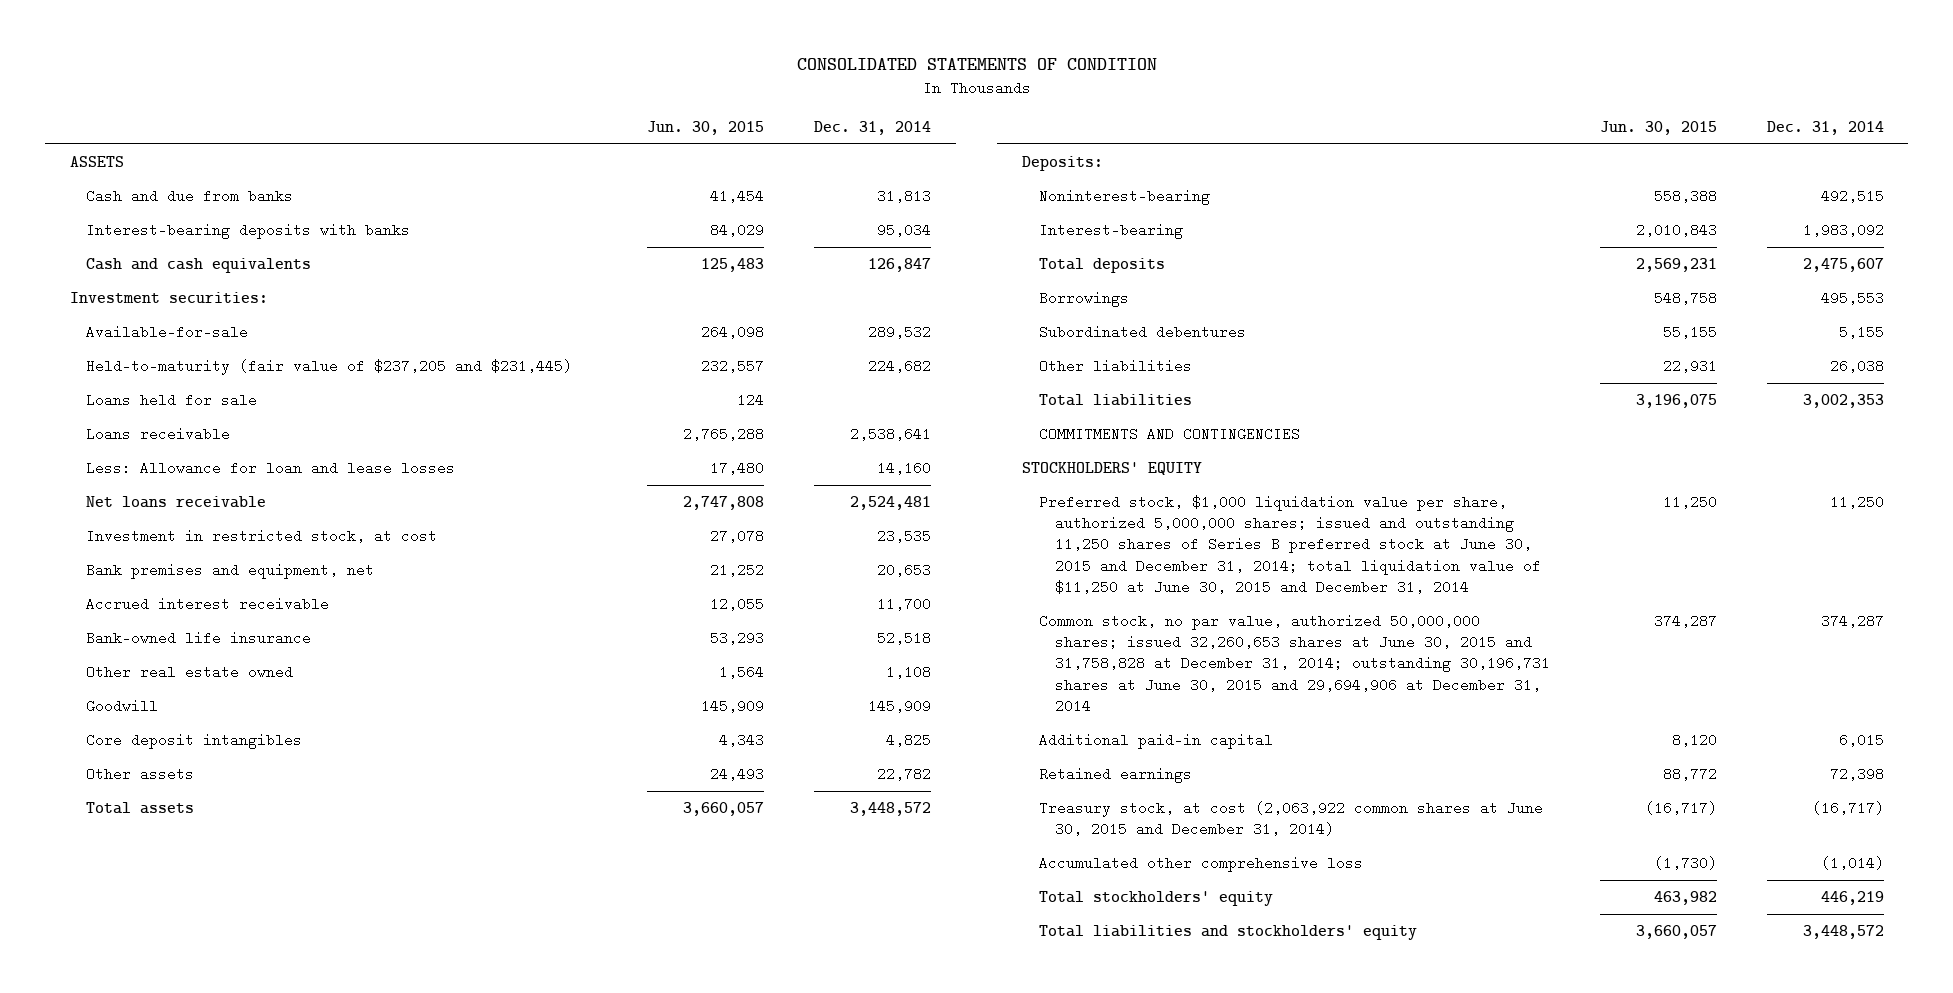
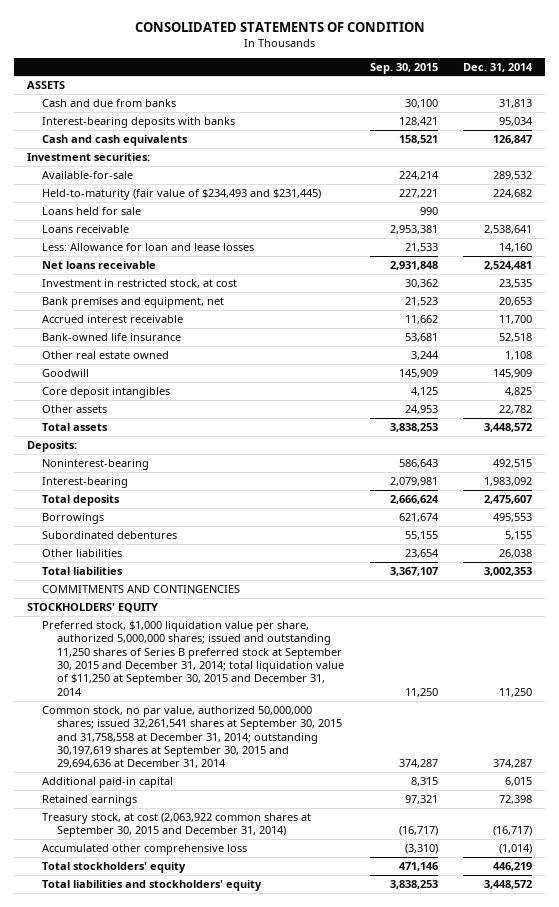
[647,120,765,135] Jun. 30, 2015 -> none
none -> [369,62,438,74] Sep. 30, 2015
[86,359,573,376] Held-to-maturity (fair value of $237,205 and $231,445) -> [42,188,322,200] Held-to-maturity (fair value of $234,493 and $231,445)
[1038,495,1542,594] Preferred stock, $1,000 liquidation value per share, authorized 5,000,000 shares; issued and outstanding 11,250 shares of Series B preferred stock at June 30, 2015 and December 31, 2014; total liquidation value of $11,250 at June 30, 2015 and December 31, 2014 -> [42,620,345,696] Preferred stock, $1,000 liquidation value per share, authorized 5,000,000 shares; issued and outstanding 11,250 shares of Series B preferred stock at September 30, 2015 and December 31, 2014; total liquidation value of $11,250 at September 30, 2015 and December 31, 2014
[1038,614,1551,713] Common stock, no par value, authorized 50,000,000 shares; issued 32,260,653 shares at June 30, 2015 and 31,758,828 at December 31, 2014; outstanding 30,196,731 shares at June 30, 2015 and 29,694,906 at December 31, 2014 -> [42,705,343,769] Common stock, no par value, authorized 50,000,000 shares; issued 32,261,541 shares at September 30, 2015 and 31,758,558 at December 31, 2014; outstanding 30,197,619 shares at September 30, 2015 and 29,694,636 at December 31, 2014
[1038,801,1543,837] Treasury stock, at cost (2,063,922 common shares at June 30, 2015 and December 31, 2014) -> [42,812,312,838] Treasury stock, at cost (2,063,922 common shares at September 30, 2015 and December 31, 2014)

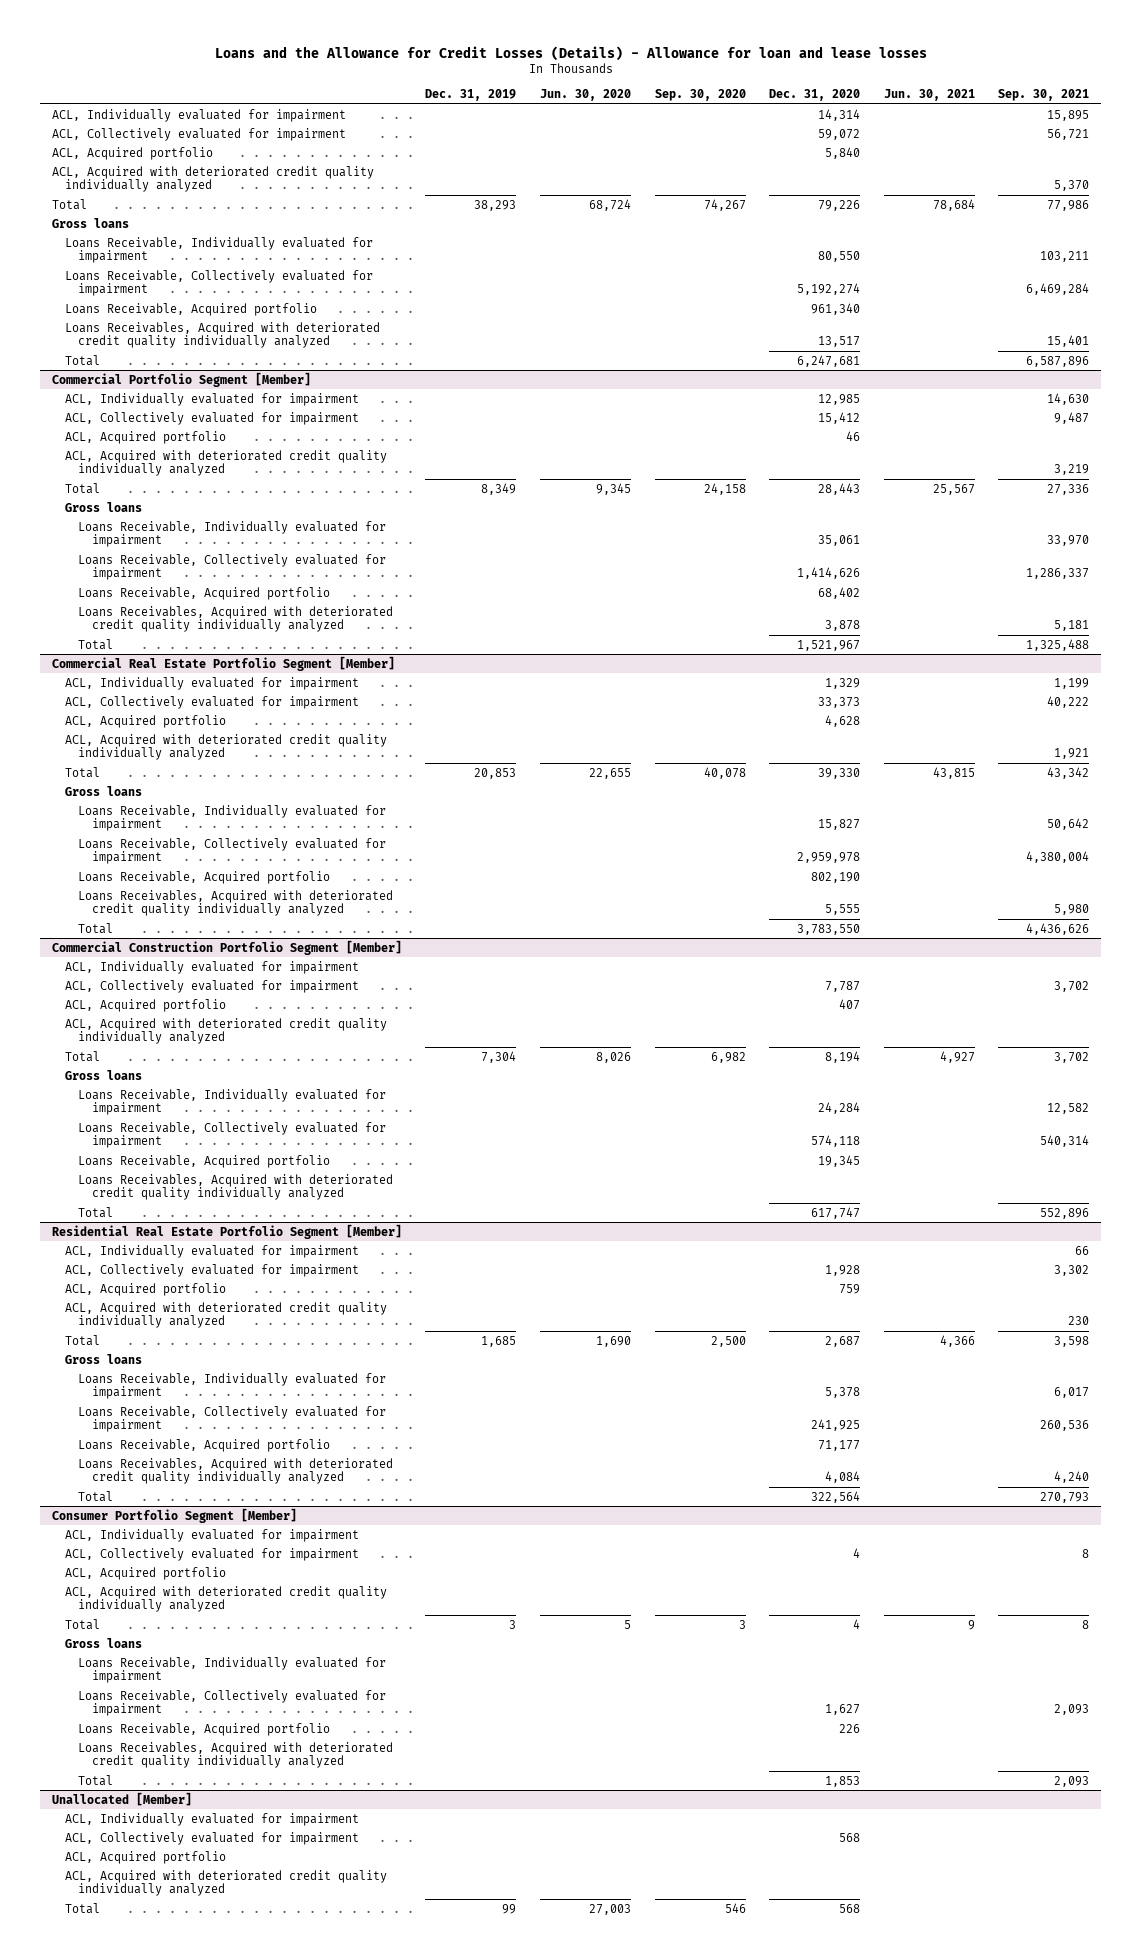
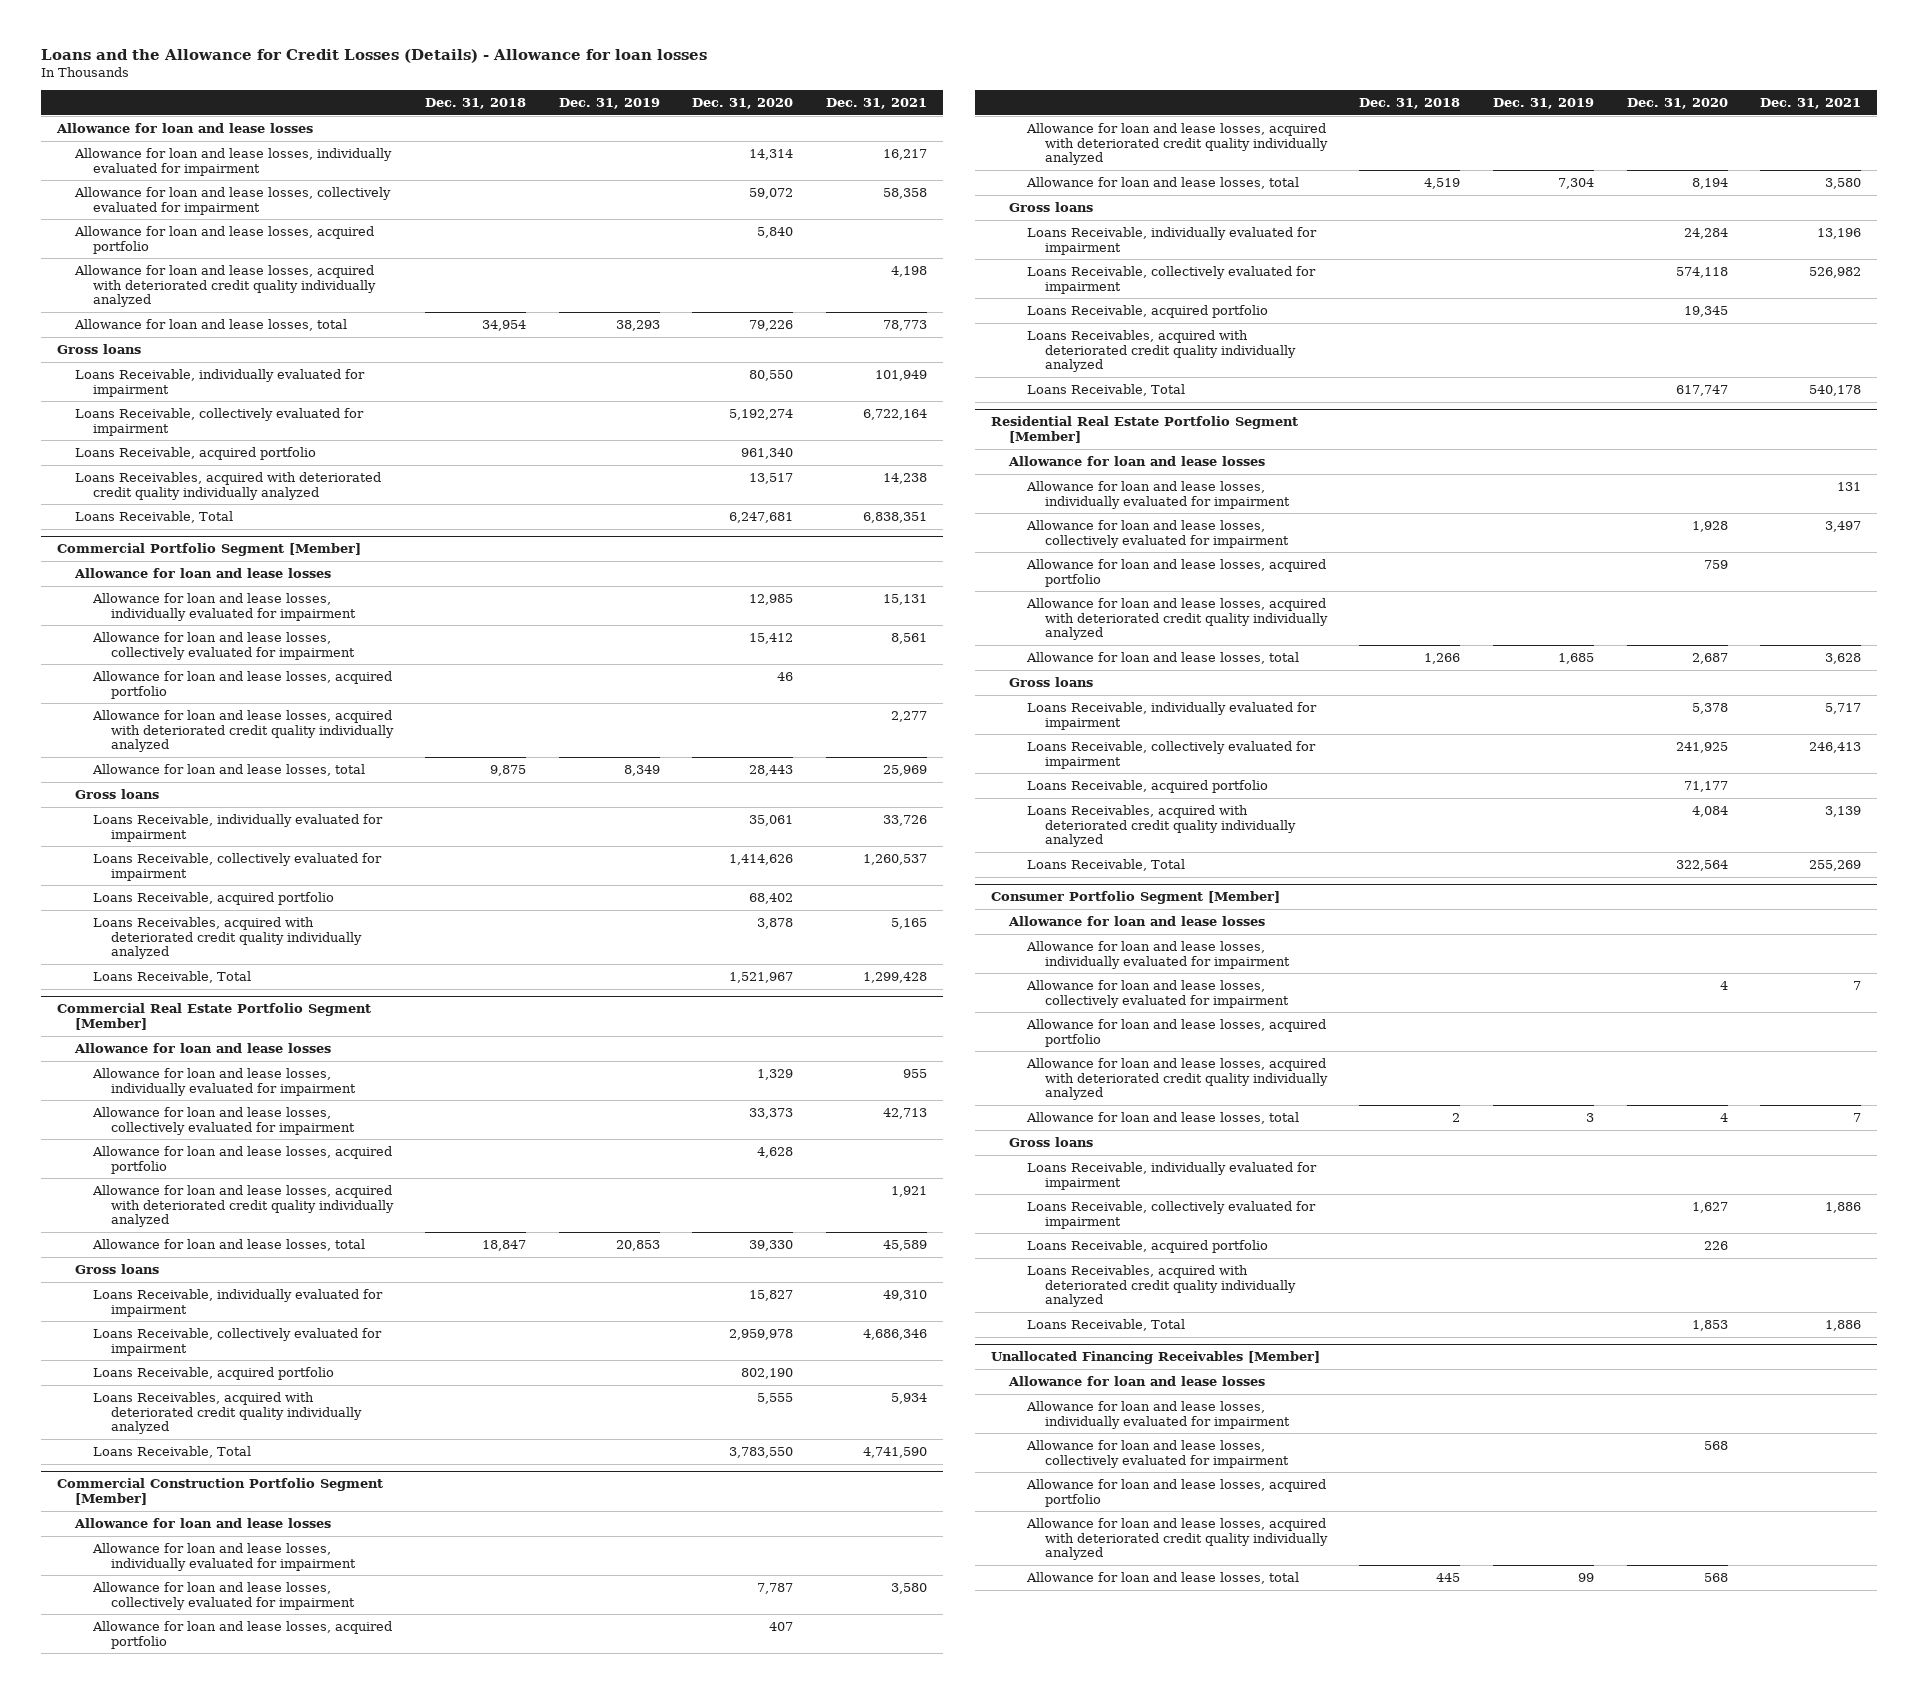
[214,45,927,61] Loans and the Allowance for Credit Losses (Details) - Allowance for loan and lease losses -> [40,49,707,64] Loans and the Allowance for Credit Losses (Details) - Allowance for loan losses
[539,89,631,102] Jun. 30, 2020 -> none
[654,89,746,102] Sep. 30, 2020 -> none
[883,89,975,102] Jun. 30, 2021 -> none
[998,89,1090,102] Sep. 30, 2021 -> none
none -> [425,98,527,110] Dec. 31, 2018
none -> [825,98,927,110] Dec. 31, 2021
none -> [55,122,313,133] Allowance for loan and lease losses
[51,108,346,122] ACL, Individually evaluated for impairment -> [73,147,392,176] Allowance for loan and lease losses, individually evaluated for impairment
[51,127,346,141] ACL, Collectively evaluated for impairment -> [73,186,391,215] Allowance for loan and lease losses, collectively evaluated for impairment
[51,146,213,160] ACL, Acquired portfolio -> [73,225,374,254] Allowance for loan and lease losses, acquired portfolio
[51,165,374,192] ACL, Acquired with deteriorated credit quality individually analyzed -> [73,264,376,308] Allowance for loan and lease losses, acquired with deteriorated credit quality individually analyzed
[51,198,87,210] Total -> [73,318,347,331] Allowance for loan and lease losses, total
[65,236,374,263] Loans Receivable, Individually evaluated for impairment -> [74,368,365,397] Loans Receivable, individually evaluated for impairment
[65,269,374,296] Loans Receivable, Collectively evaluated for impairment -> [74,407,364,436] Loans Receivable, collectively evaluated for impairment
[65,302,318,316] Loans Receivable, Acquired portfolio -> [74,446,316,460] Loans Receivable, acquired portfolio
[65,321,381,348] Loans Receivables, Acquired with deteriorated credit quality individually analyzed -> [74,471,381,500] Loans Receivables, acquired with deteriorated credit quality individually analyzed
[65,354,101,366] Total -> [74,510,233,523] Loans Receivable, Total
none -> [73,567,331,578] Allowance for loan and lease losses
[65,392,360,406] ACL, Individually evaluated for impairment -> [91,592,356,621] Allowance for loan and lease losses, individually evaluated for impairment
[65,411,360,425] ACL, Collectively evaluated for impairment -> [91,631,355,660] Allowance for loan and lease losses, collectively evaluated for impairment
[65,430,227,444] ACL, Acquired portfolio -> [91,670,392,699] Allowance for loan and lease losses, acquired portfolio
[65,449,388,476] ACL, Acquired with deteriorated credit quality individually analyzed -> [91,709,394,753] Allowance for loan and lease losses, acquired with deteriorated credit quality individually analyzed
[65,482,101,494] Total -> [91,763,365,776] Allowance for loan and lease losses, total
[78,520,387,547] Loans Receivable, Individually evaluated for impairment -> [92,813,383,842] Loans Receivable, individually evaluated for impairment
[78,553,387,580] Loans Receivable, Collectively evaluated for impairment -> [92,852,382,881] Loans Receivable, collectively evaluated for impairment
[78,586,331,600] Loans Receivable, Acquired portfolio -> [92,891,334,905] Loans Receivable, acquired portfolio
[78,605,394,632] Loans Receivables, Acquired with deteriorated credit quality individually analyzed -> [92,916,362,960] Loans Receivables, acquired with deteriorated credit quality individually analyzed
[78,638,114,650] Total -> [92,970,251,983] Loans Receivable, Total
none -> [73,1042,331,1053] Allowance for loan and lease losses
[65,676,360,690] ACL, Individually evaluated for impairment -> [91,1067,356,1096] Allowance for loan and lease losses, individually evaluated for impairment
[65,695,360,709] ACL, Collectively evaluated for impairment -> [91,1106,355,1135] Allowance for loan and lease losses, collectively evaluated for impairment
[65,714,227,728] ACL, Acquired portfolio -> [91,1145,392,1174] Allowance for loan and lease losses, acquired portfolio
[65,733,388,760] ACL, Acquired with deteriorated credit quality individually analyzed -> [91,1184,394,1228] Allowance for loan and lease losses, acquired with deteriorated credit quality individually analyzed
[65,766,101,778] Total -> [91,1238,365,1251] Allowance for loan and lease losses, total
[78,804,387,831] Loans Receivable, Individually evaluated for impairment -> [92,1288,383,1317] Loans Receivable, individually evaluated for impairment
[78,837,387,864] Loans Receivable, Collectively evaluated for impairment -> [92,1327,382,1356] Loans Receivable, collectively evaluated for impairment
[78,870,331,884] Loans Receivable, Acquired portfolio -> [92,1366,334,1380] Loans Receivable, acquired portfolio
[78,889,394,916] Loans Receivables, Acquired with deteriorated credit quality individually analyzed -> [92,1391,362,1435] Loans Receivables, acquired with deteriorated credit quality individually analyzed
[78,922,114,934] Total -> [92,1445,251,1458] Loans Receivable, Total
none -> [73,1517,331,1528] Allowance for loan and lease losses
[65,960,360,974] ACL, Individually evaluated for impairment -> [91,1542,356,1571] Allowance for loan and lease losses, individually evaluated for impairment
[65,979,360,993] ACL, Collectively evaluated for impairment -> [91,1581,355,1610] Allowance for loan and lease losses, collectively evaluated for impairment
[65,998,227,1012] ACL, Acquired portfolio -> [91,1620,392,1649] Allowance for loan and lease losses, acquired portfolio
[65,1017,388,1044] ACL, Acquired with deteriorated credit quality individually analyzed -> [1025,122,1328,166] Allowance for loan and lease losses, acquired with deteriorated credit quality individually analyzed
[65,1050,101,1062] Total -> [1025,176,1299,189] Allowance for loan and lease losses, total
[78,1088,387,1115] Loans Receivable, Individually evaluated for impairment -> [1026,226,1317,255] Loans Receivable, individually evaluated for impairment
[78,1121,387,1148] Loans Receivable, Collectively evaluated for impairment -> [1026,265,1316,294] Loans Receivable, collectively evaluated for impairment
[78,1154,331,1168] Loans Receivable, Acquired portfolio -> [1026,304,1268,318] Loans Receivable, acquired portfolio
[78,1173,394,1200] Loans Receivables, Acquired with deteriorated credit quality individually analyzed -> [1026,329,1296,373] Loans Receivables, acquired with deteriorated credit quality individually analyzed
[78,1206,114,1218] Total -> [1026,383,1185,396] Loans Receivable, Total
none -> [1008,455,1266,466] Allowance for loan and lease losses
[65,1244,360,1258] ACL, Individually evaluated for impairment -> [1025,480,1290,509] Allowance for loan and lease losses, individually evaluated for impairment
[65,1263,360,1277] ACL, Collectively evaluated for impairment -> [1025,519,1289,548] Allowance for loan and lease losses, collectively evaluated for impairment
[65,1282,227,1296] ACL, Acquired portfolio -> [1025,558,1326,587] Allowance for loan and lease losses, acquired portfolio
[65,1301,388,1328] ACL, Acquired with deteriorated credit quality individually analyzed -> [1025,597,1328,641] Allowance for loan and lease losses, acquired with deteriorated credit quality individually analyzed
[65,1334,101,1346] Total -> [1025,651,1299,664] Allowance for loan and lease losses, total
[78,1372,387,1399] Loans Receivable, Individually evaluated for impairment -> [1026,701,1317,730] Loans Receivable, individually evaluated for impairment
[78,1405,387,1432] Loans Receivable, Collectively evaluated for impairment -> [1026,740,1316,769] Loans Receivable, collectively evaluated for impairment
[78,1438,331,1452] Loans Receivable, Acquired portfolio -> [1026,779,1268,793] Loans Receivable, acquired portfolio
[78,1457,394,1484] Loans Receivables, Acquired with deteriorated credit quality individually analyzed -> [1026,804,1296,848] Loans Receivables, acquired with deteriorated credit quality individually analyzed
[78,1490,114,1502] Total -> [1026,858,1185,871] Loans Receivable, Total
none -> [1008,915,1266,926] Allowance for loan and lease losses
[65,1528,360,1542] ACL, Individually evaluated for impairment -> [1025,940,1290,969] Allowance for loan and lease losses, individually evaluated for impairment
[65,1547,360,1561] ACL, Collectively evaluated for impairment -> [1025,979,1289,1008] Allowance for loan and lease losses, collectively evaluated for impairment
[65,1566,227,1580] ACL, Acquired portfolio -> [1025,1018,1326,1047] Allowance for loan and lease losses, acquired portfolio
[65,1585,388,1612] ACL, Acquired with deteriorated credit quality individually analyzed -> [1025,1057,1328,1101] Allowance for loan and lease losses, acquired with deteriorated credit quality individually analyzed
[65,1618,101,1630] Total -> [1025,1111,1299,1124] Allowance for loan and lease losses, total
[78,1656,387,1683] Loans Receivable, Individually evaluated for impairment -> [1026,1161,1317,1190] Loans Receivable, individually evaluated for impairment
[78,1689,387,1716] Loans Receivable, Collectively evaluated for impairment -> [1026,1200,1316,1229] Loans Receivable, collectively evaluated for impairment
[78,1722,331,1736] Loans Receivable, Acquired portfolio -> [1026,1239,1268,1253] Loans Receivable, acquired portfolio
[78,1741,394,1768] Loans Receivables, Acquired with deteriorated credit quality individually analyzed -> [1026,1264,1296,1308] Loans Receivables, acquired with deteriorated credit quality individually analyzed
[78,1774,114,1786] Total -> [1026,1318,1185,1331] Loans Receivable, Total
[51,1791,192,1806] Unallocated [Member] -> [991,1351,1321,1365] Unallocated Financing Receivables [Member]
none -> [1008,1375,1266,1386] Allowance for loan and lease losses
[65,1812,360,1826] ACL, Individually evaluated for impairment -> [1025,1400,1290,1429] Allowance for loan and lease losses, individually evaluated for impairment
[65,1831,360,1845] ACL, Collectively evaluated for impairment -> [1025,1439,1289,1468] Allowance for loan and lease losses, collectively evaluated for impairment
[65,1850,227,1864] ACL, Acquired portfolio -> [1025,1478,1326,1507] Allowance for loan and lease losses, acquired portfolio
[65,1869,388,1896] ACL, Acquired with deteriorated credit quality individually analyzed -> [1025,1517,1328,1561] Allowance for loan and lease losses, acquired with deteriorated credit quality individually analyzed
[65,1902,101,1914] Total -> [1025,1571,1299,1584] Allowance for loan and lease losses, total

